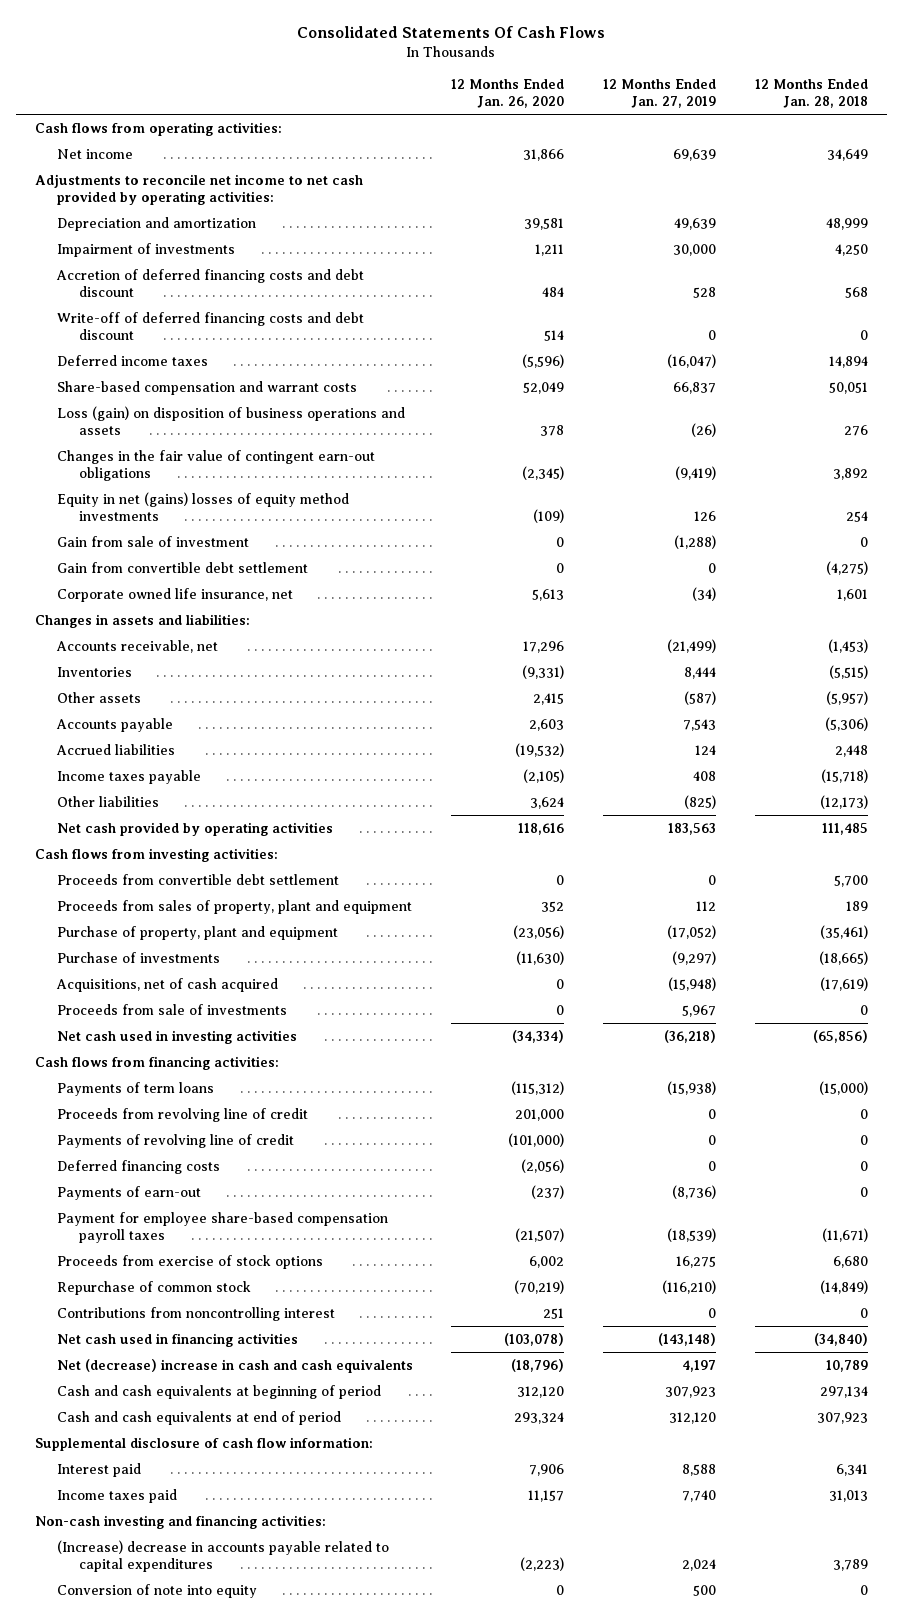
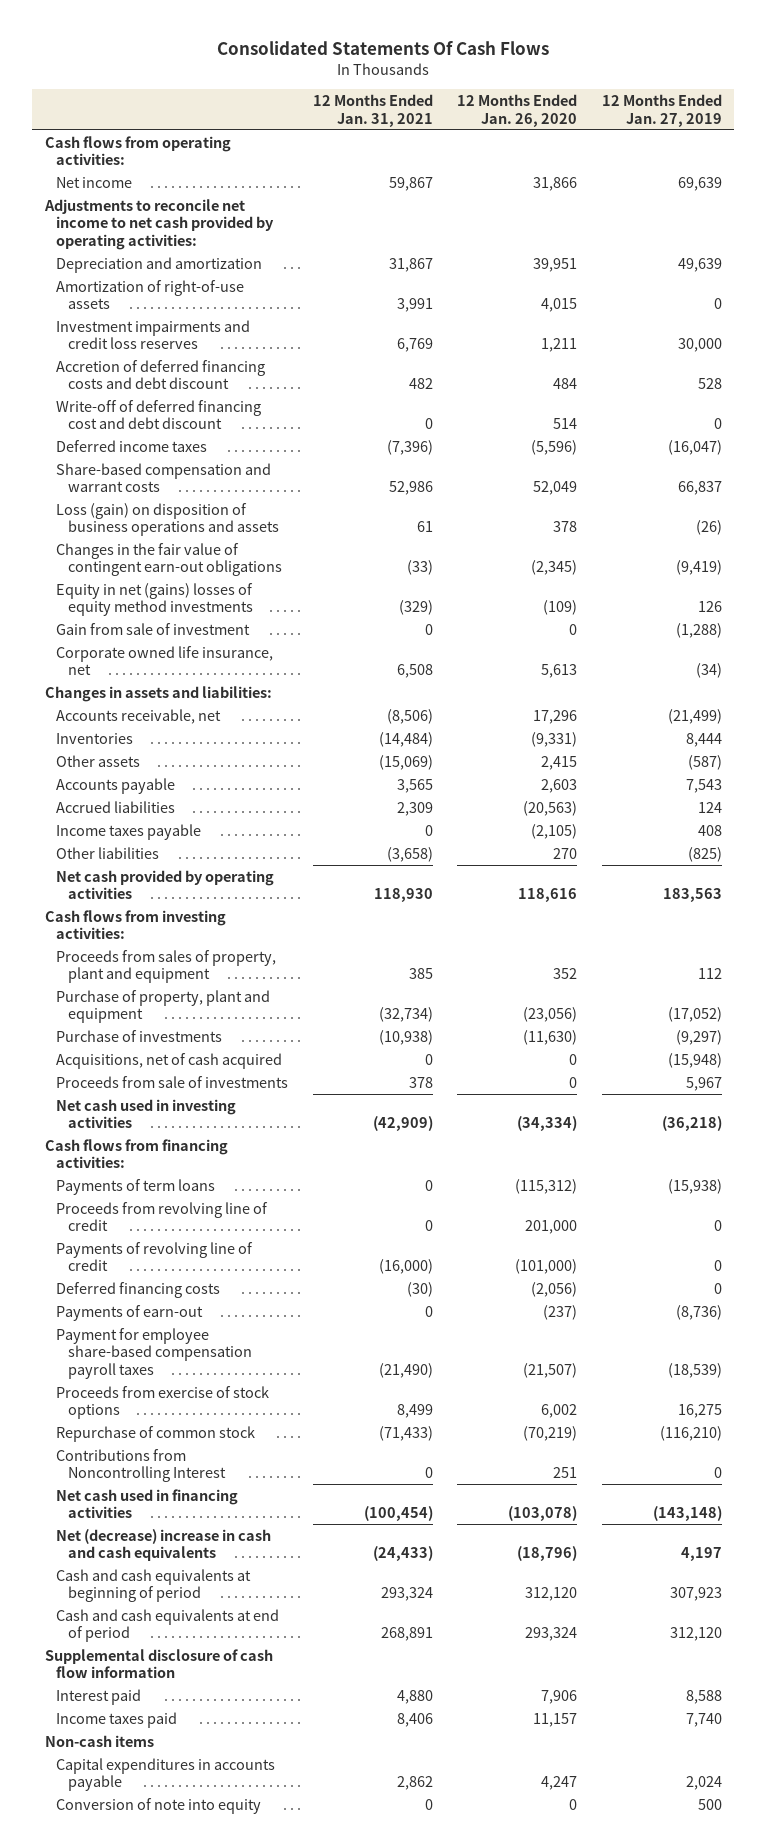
[754,78,868,108] 12 Months Ended Jan. 28, 2018 -> none
none -> [312,93,433,127] 12 Months Ended Jan. 31, 2021
[524,217,565,230] 39,581 -> [533,257,578,272] 39,951
none -> [56,279,245,310] Amortization of right-of-use assets
[56,242,235,257] Impairment of investments -> [56,319,251,350] Investment impairments and credit loss reserves
[56,311,364,340] Write-off of deferred financing costs and debt discount -> [56,399,262,430] Write-off of deferred financing cost and debt discount
[56,561,308,573] Gain from convertible debt settlement -> none
[515,742,565,757] (19,532) -> [523,800,578,816] (20,563)
[530,796,565,809] 3,624 -> [553,847,578,859] 270
[56,873,339,885] Proceeds from convertible debt settlement -> none
[56,1306,335,1321] Contributions from noncontrolling interest -> [56,1448,227,1483] Contributions from Noncontrolling Interest
[35,1436,374,1451] Supplemental disclosure of cash flow information: -> [44,1648,273,1679] Supplemental disclosure of cash flow information
[35,1514,327,1529] Non-cash investing and financing activities: -> [44,1734,154,1747] Non-cash items
[56,1539,389,1572] (Increase) decrease in accounts payable related to capital expenditures -> [56,1757,276,1792] Capital expenditures in accounts payable
[520,1556,565,1571] (2,223) -> [541,1776,578,1791] 4,247

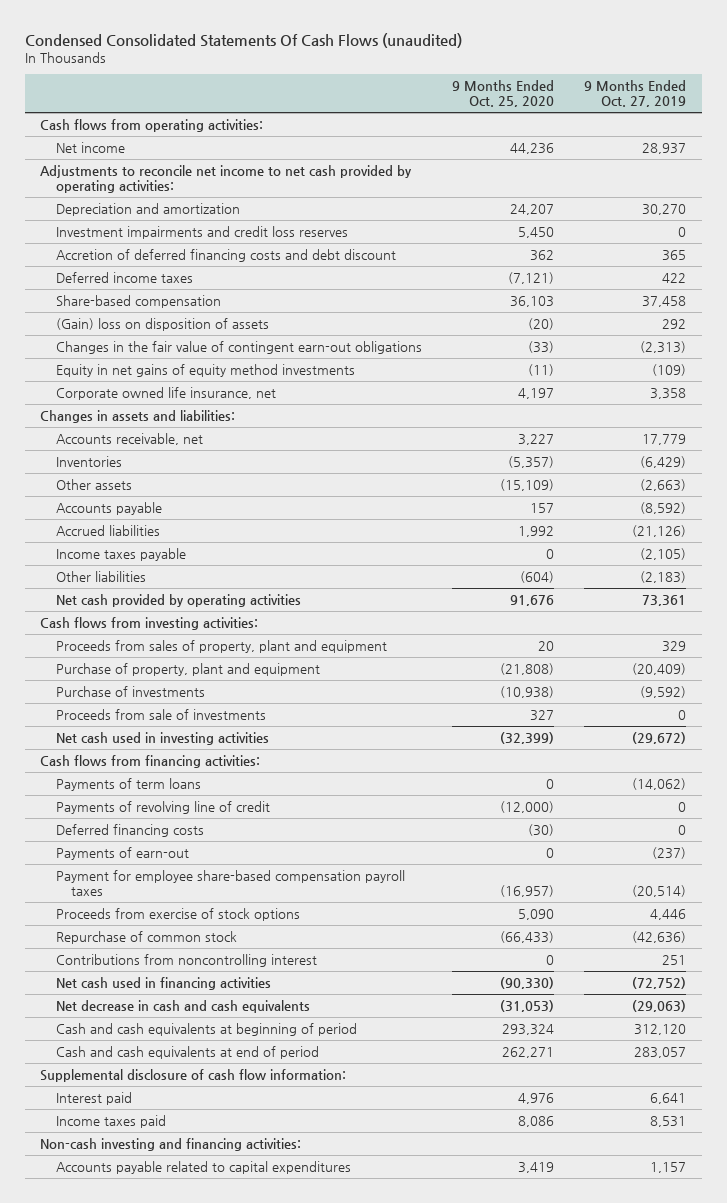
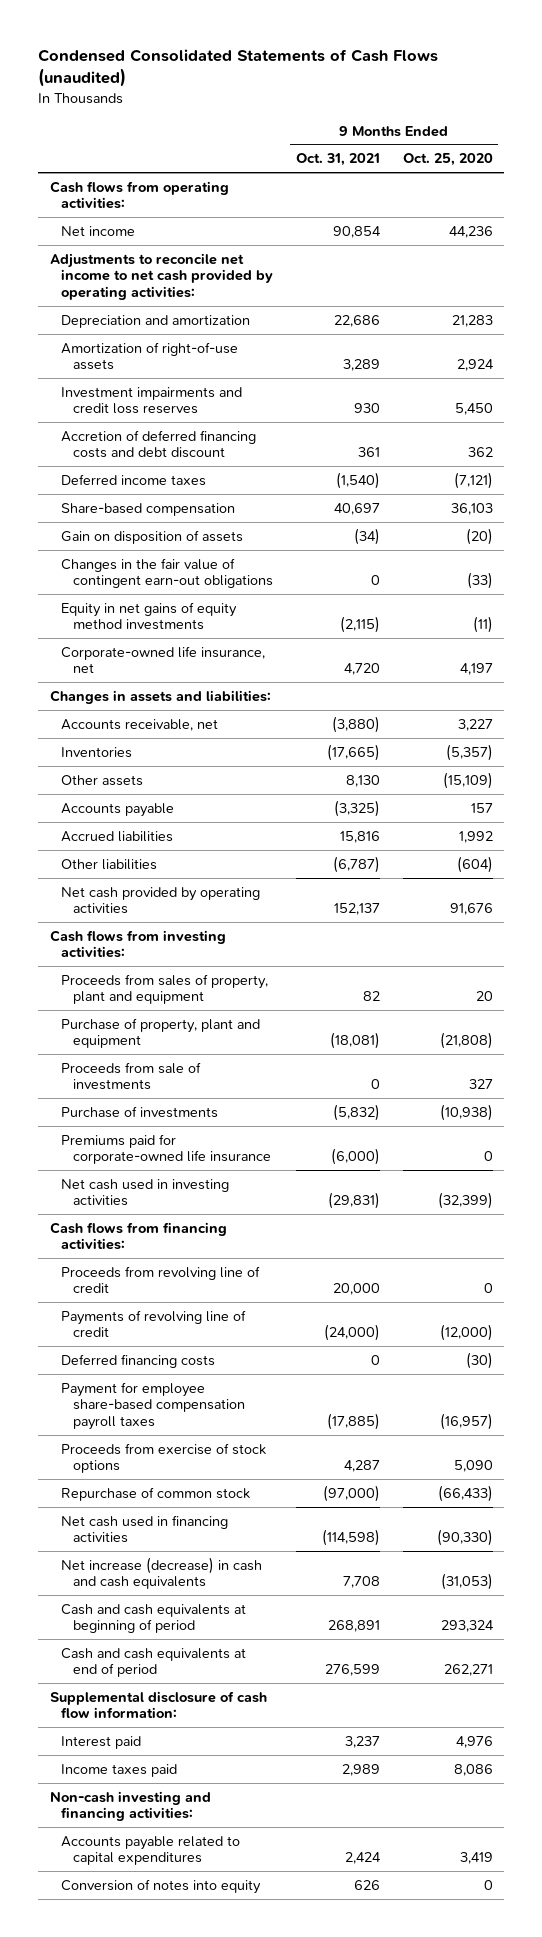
[25,32,463,48] Condensed Consolidated Statements Of Cash Flows (unaudited) -> [38,48,439,88] Condensed Consolidated Statements of Cash Flows (unaudited)
[584,79,687,108] 9 Months Ended Oct. 27, 2019 -> none
none -> [295,153,380,167] Oct. 31, 2021
[510,203,555,215] 24,207 -> [451,314,493,327] 21,283
none -> [61,341,239,371] Amortization of right-of-use assets
[55,317,269,331] (Gain) loss on disposition of assets -> [61,529,244,544] Gain on disposition of assets
[55,386,276,400] Corporate owned life insurance, net -> [61,645,266,674] Corporate-owned life insurance, net
[55,547,186,561] Income taxes payable -> none
[55,685,205,697] Purchase of investments -> [61,1105,219,1118] Purchase of investments
none -> [61,1133,271,1165] Premiums paid for corporate-owned life insurance
[55,777,201,791] Payments of term loans -> none
none -> [61,1265,261,1294] Proceeds from revolving line of credit
[55,846,189,860] Payments of earn-out -> none
[55,953,317,967] Contributions from noncontrolling interest -> none
[55,999,310,1013] Net decrease in cash and cash equivalents -> [61,1556,263,1590] Net increase (decrease) in cash and cash equivalents
none -> [61,1878,262,1894] Conversion of notes into equity

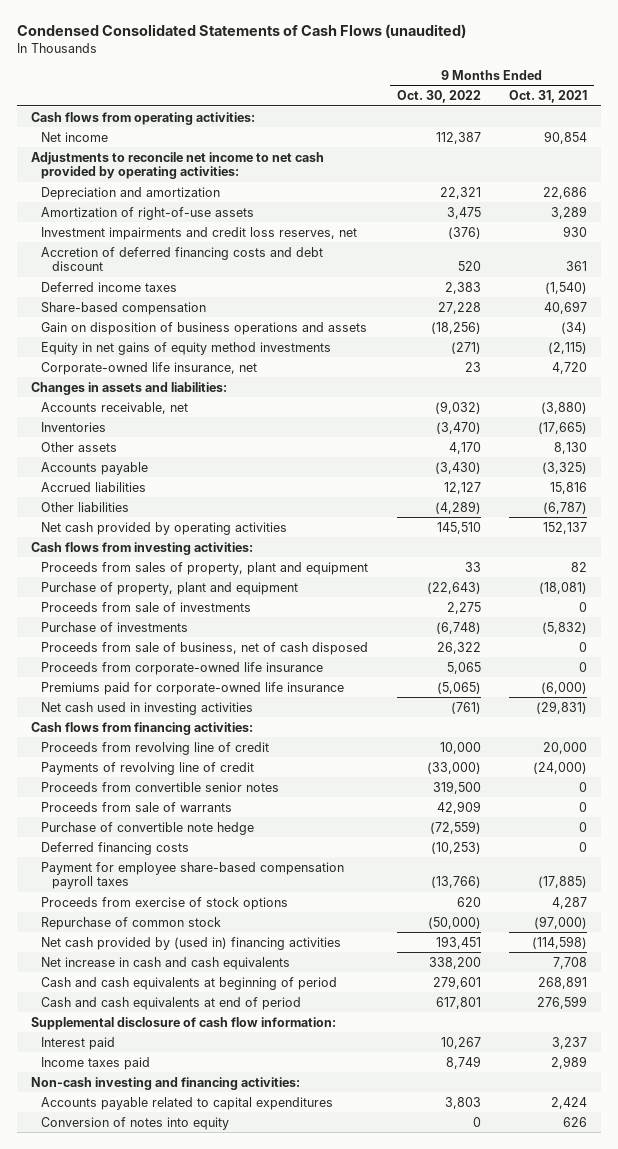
[402,153,493,167] Oct. 25, 2020 -> none
none -> [396,90,481,104] Oct. 30, 2022
[61,386,243,415] Investment impairments and credit loss reserves -> [41,226,358,240] Investment impairments and credit loss reserves, net
[61,557,273,589] Changes in the fair value of contingent earn-out obligations -> none
[61,529,244,544] Gain on disposition of assets -> [41,321,368,335] Gain on disposition of business operations and assets
none -> [41,641,369,655] Proceeds from sale of business, net of cash disposed
none -> [41,661,324,675] Proceeds from corporate-owned life insurance
none -> [41,781,280,792] Proceeds from convertible senior notes
none -> [41,801,233,812] Proceeds from sale of warrants
none -> [41,821,255,835] Purchase of convertible note hedge
[61,1514,229,1544] Net cash used in financing activities -> [41,936,342,950] Net cash provided by (used in) financing activities
[61,1556,263,1590] Net increase (decrease) in cash and cash equivalents -> [41,956,291,970] Net increase in cash and cash equivalents

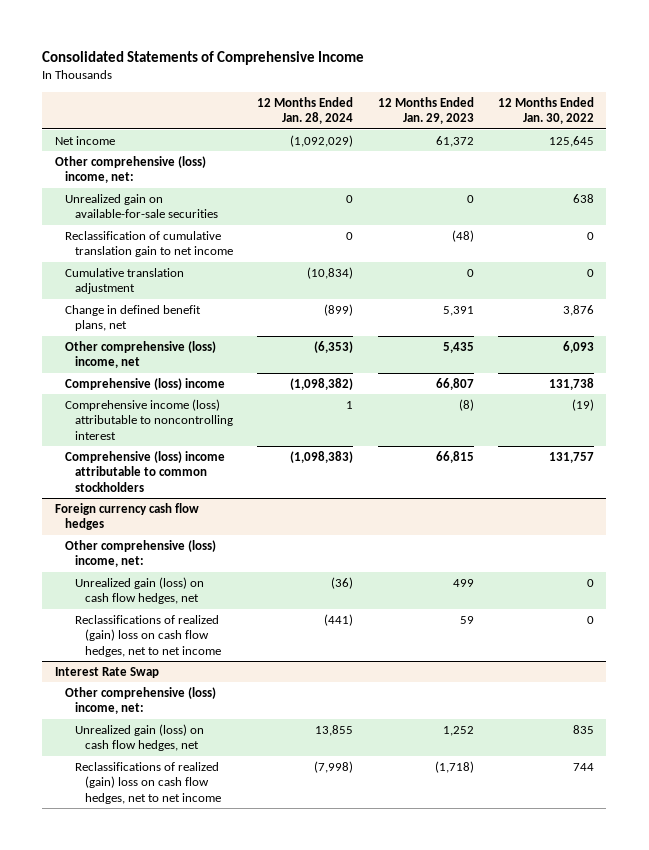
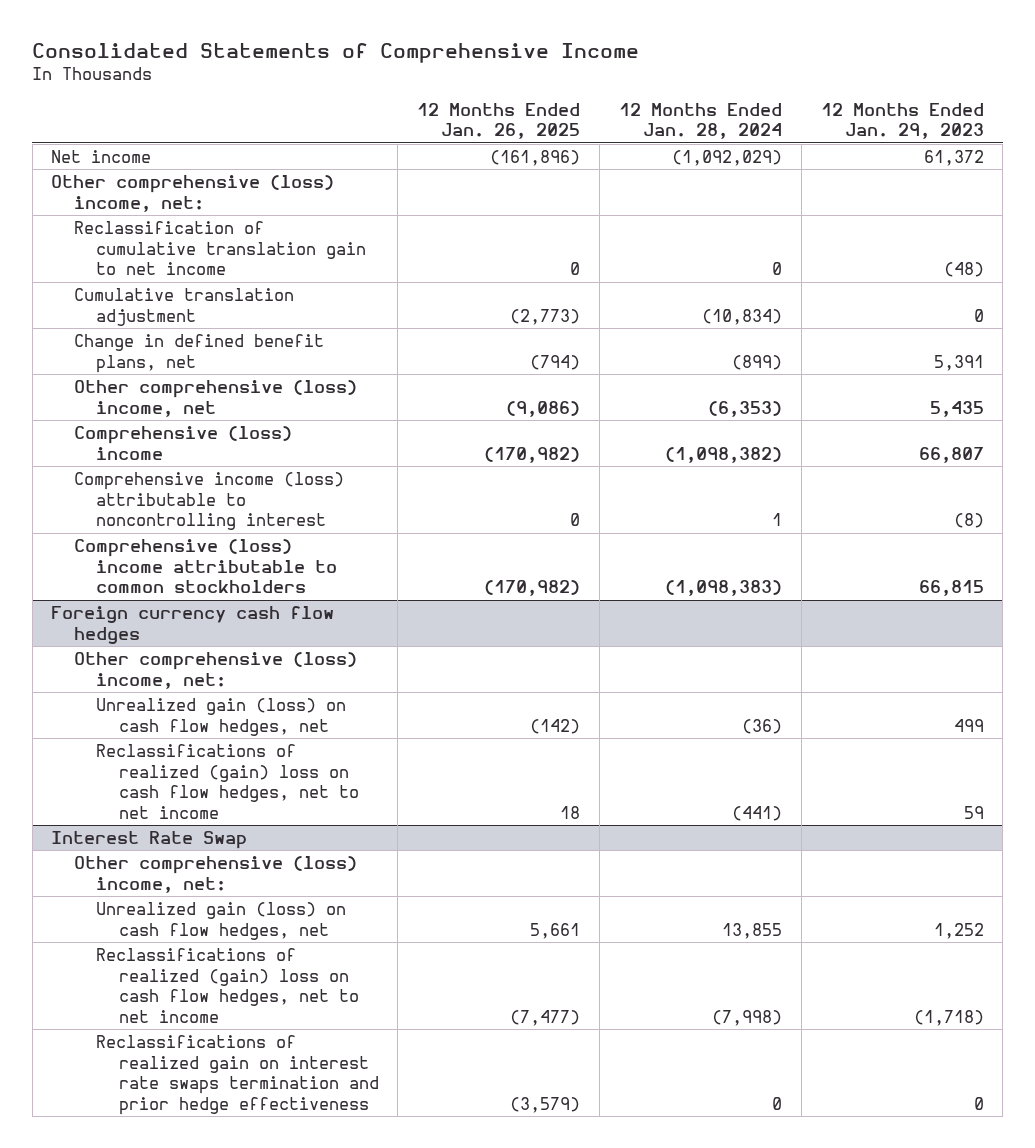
[498,96,595,125] 12 Months Ended Jan. 30, 2022 -> none
none -> [417,102,581,140] 12 Months Ended Jan. 26, 2025
[64,193,218,219] Unrealized gain on available-for-sale securities -> none
none -> [96,1034,379,1115] Reclassifications of realized gain on interest rate swaps termination and prior hedge effectiveness

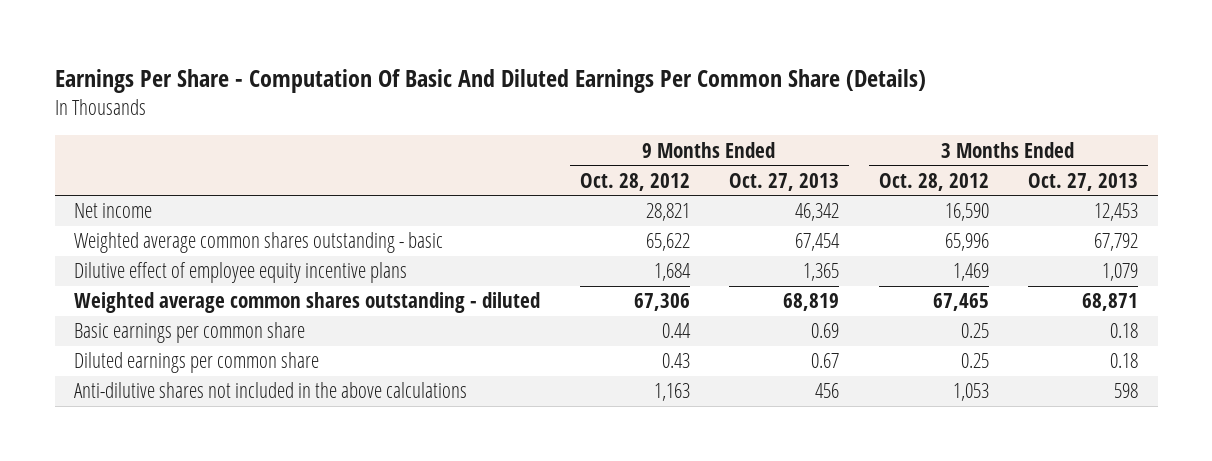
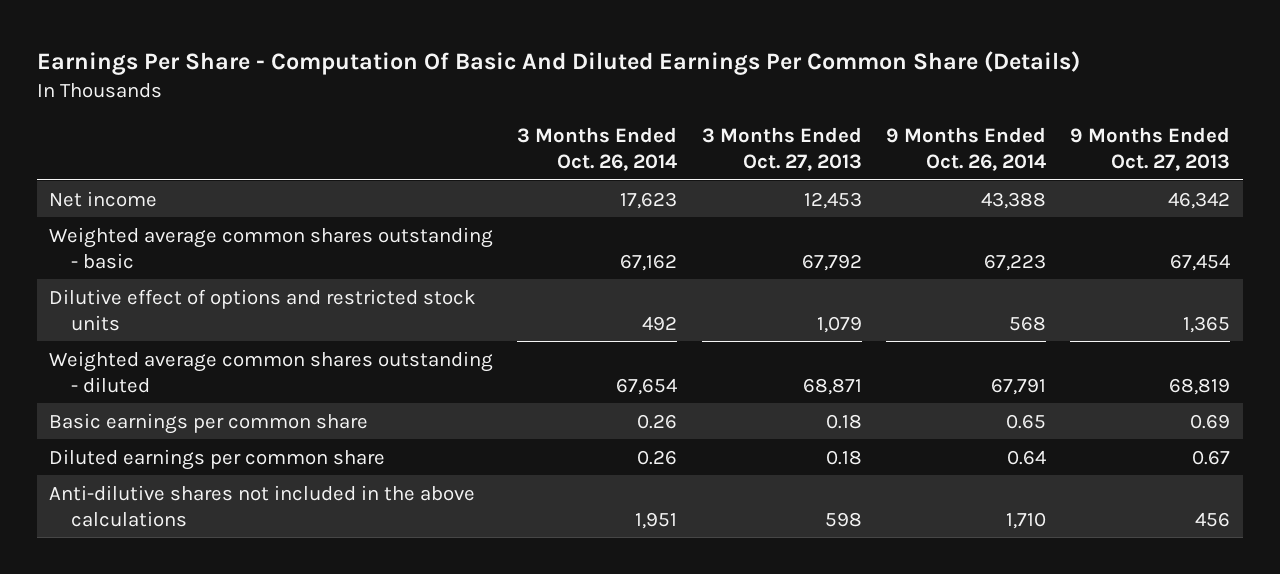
[579,172,690,191] Oct. 28, 2012 -> none
[878,172,989,191] Oct. 28, 2012 -> none
none -> [517,126,678,172] 3 Months Ended Oct. 26, 2014
none -> [886,126,1047,172] 9 Months Ended Oct. 26, 2014
[74,262,408,284] Dilutive effect of employee equity incentive plans -> [49,288,477,331] Dilutive effect of options and restricted stock units

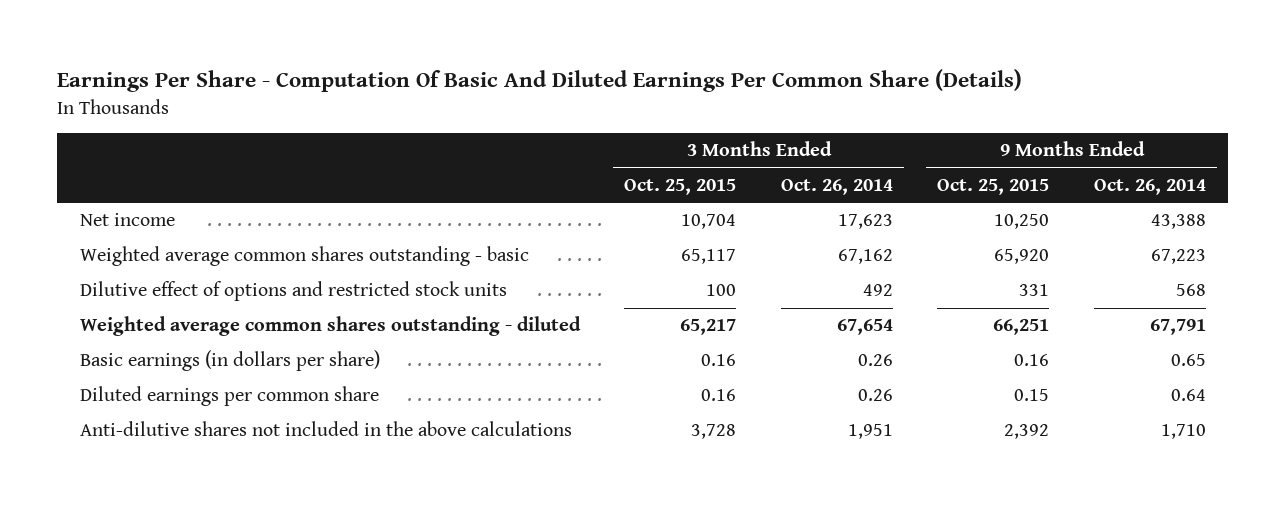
[701,126,862,172] 3 Months Ended Oct. 27, 2013 -> none
[1070,126,1231,172] 9 Months Ended Oct. 27, 2013 -> none
none -> [624,179,737,196] Oct. 25, 2015
none -> [937,179,1050,196] Oct. 25, 2015
[49,412,369,434] Basic earnings per common share -> [79,350,380,372] Basic earnings (in dollars per share)

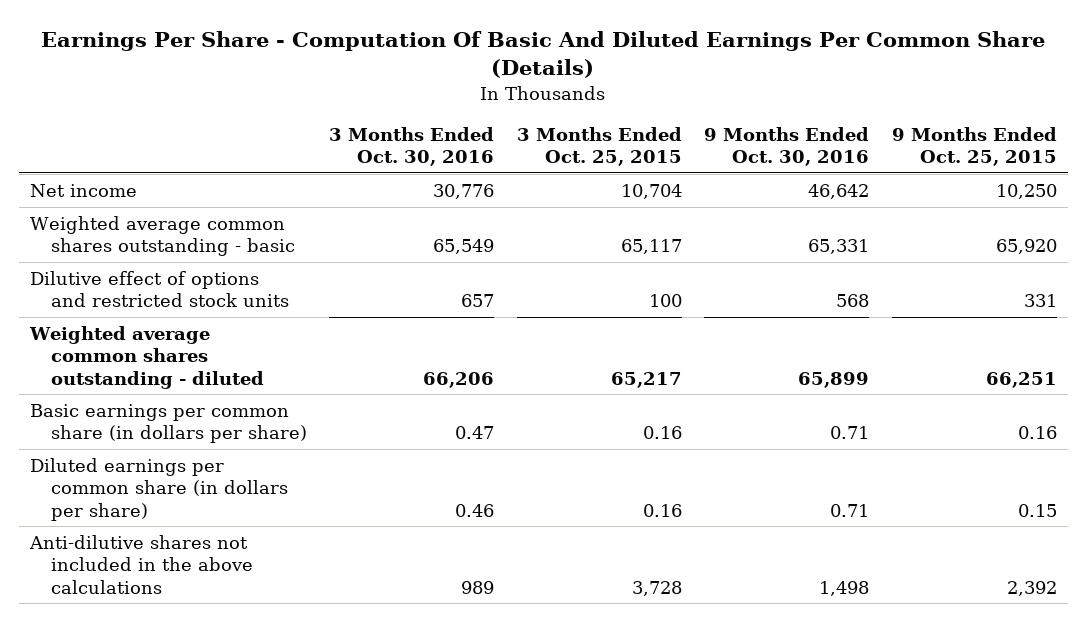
[780,179,893,196] Oct. 26, 2014 -> none
[1094,179,1207,196] Oct. 26, 2014 -> none
none -> [329,126,495,167] 3 Months Ended Oct. 30, 2016
none -> [704,126,870,167] 9 Months Ended Oct. 30, 2016
[79,350,380,372] Basic earnings (in dollars per share) -> [29,404,308,444] Basic earnings per common share (in dollars per share)
[79,386,379,407] Diluted earnings per common share -> [29,458,289,521] Diluted earnings per common share (in dollars per share)

